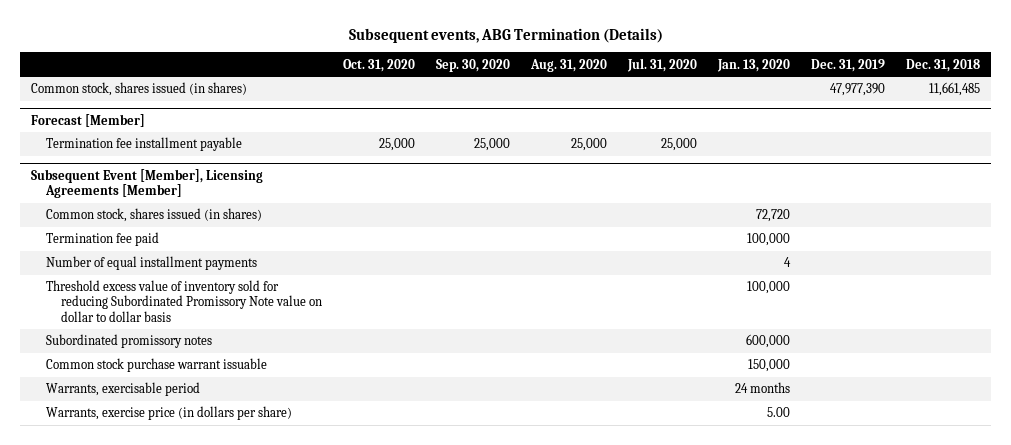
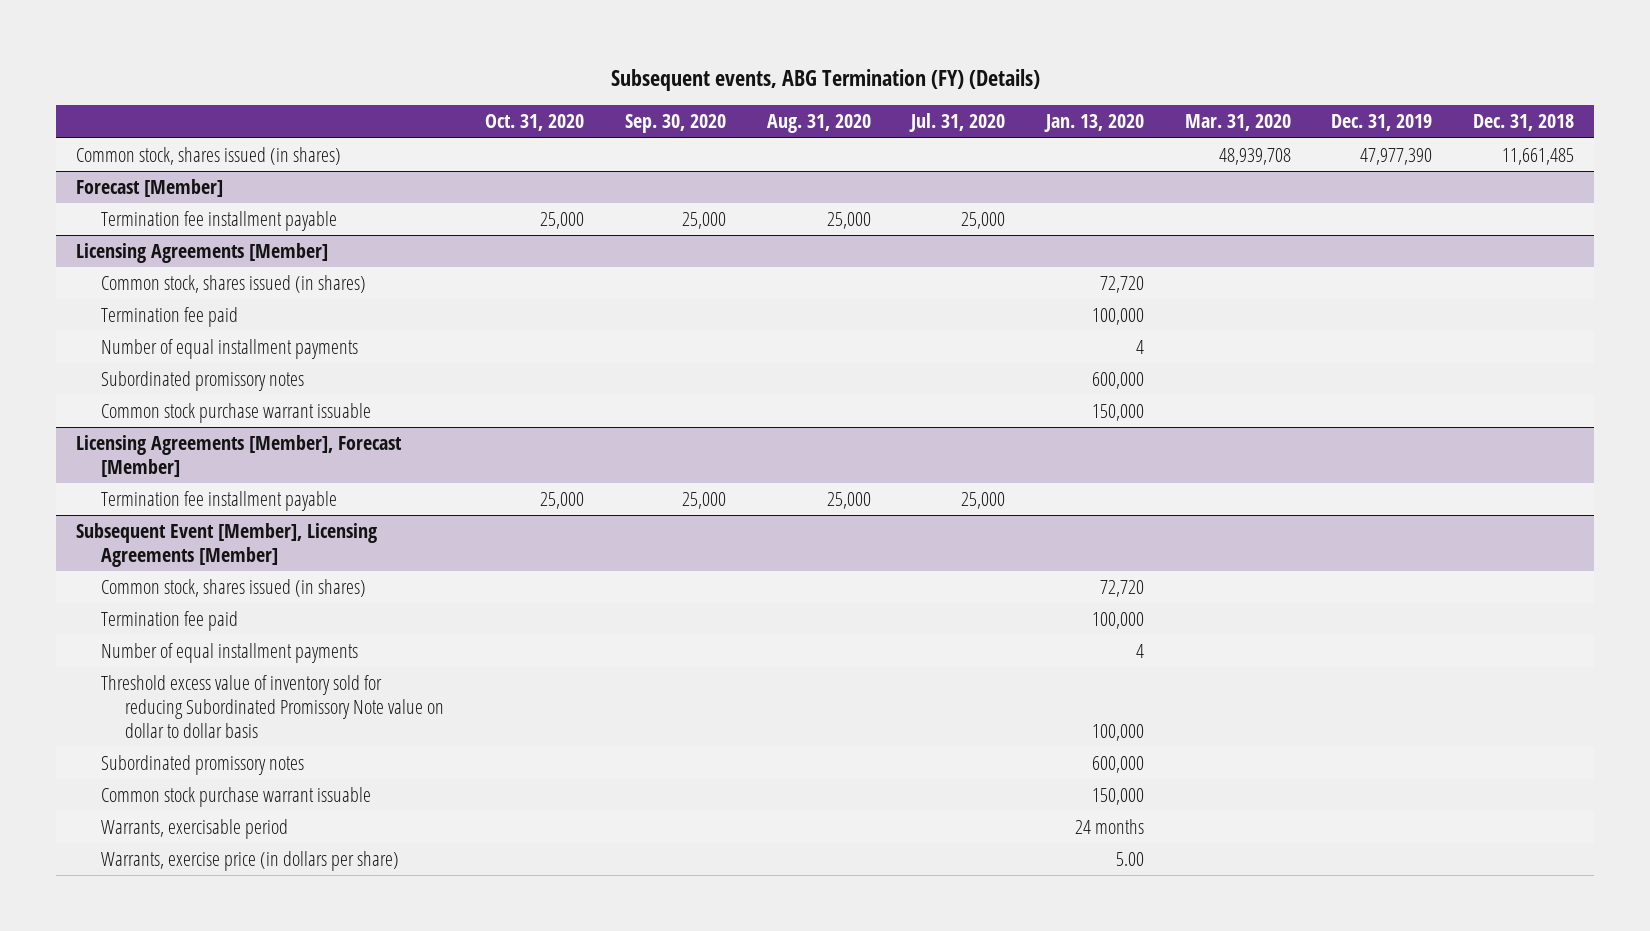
[348,27,663,43] Subsequent events, ABG Termination (Details) -> [611,69,1041,92] Subsequent events, ABG Termination (FY) (Details)
none -> [1184,114,1291,132] Mar. 31, 2020
none -> [76,242,329,263] Licensing Agreements [Member]
none -> [100,274,366,293] Common stock, shares issued (in shares)
none -> [100,306,238,327] Termination fee paid
none -> [100,338,358,359] Number of equal installment payments
none -> [100,370,304,391] Subordinated promissory notes
none -> [100,402,371,423] Common stock purchase warrant issuable
none -> [76,434,403,477] Licensing Agreements [Member], Forecast [Member]
none -> [100,490,337,511] Termination fee installment payable

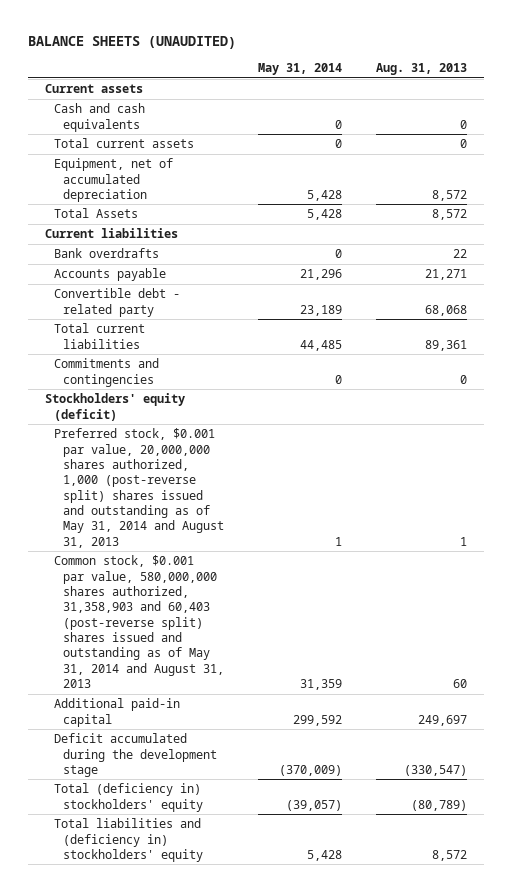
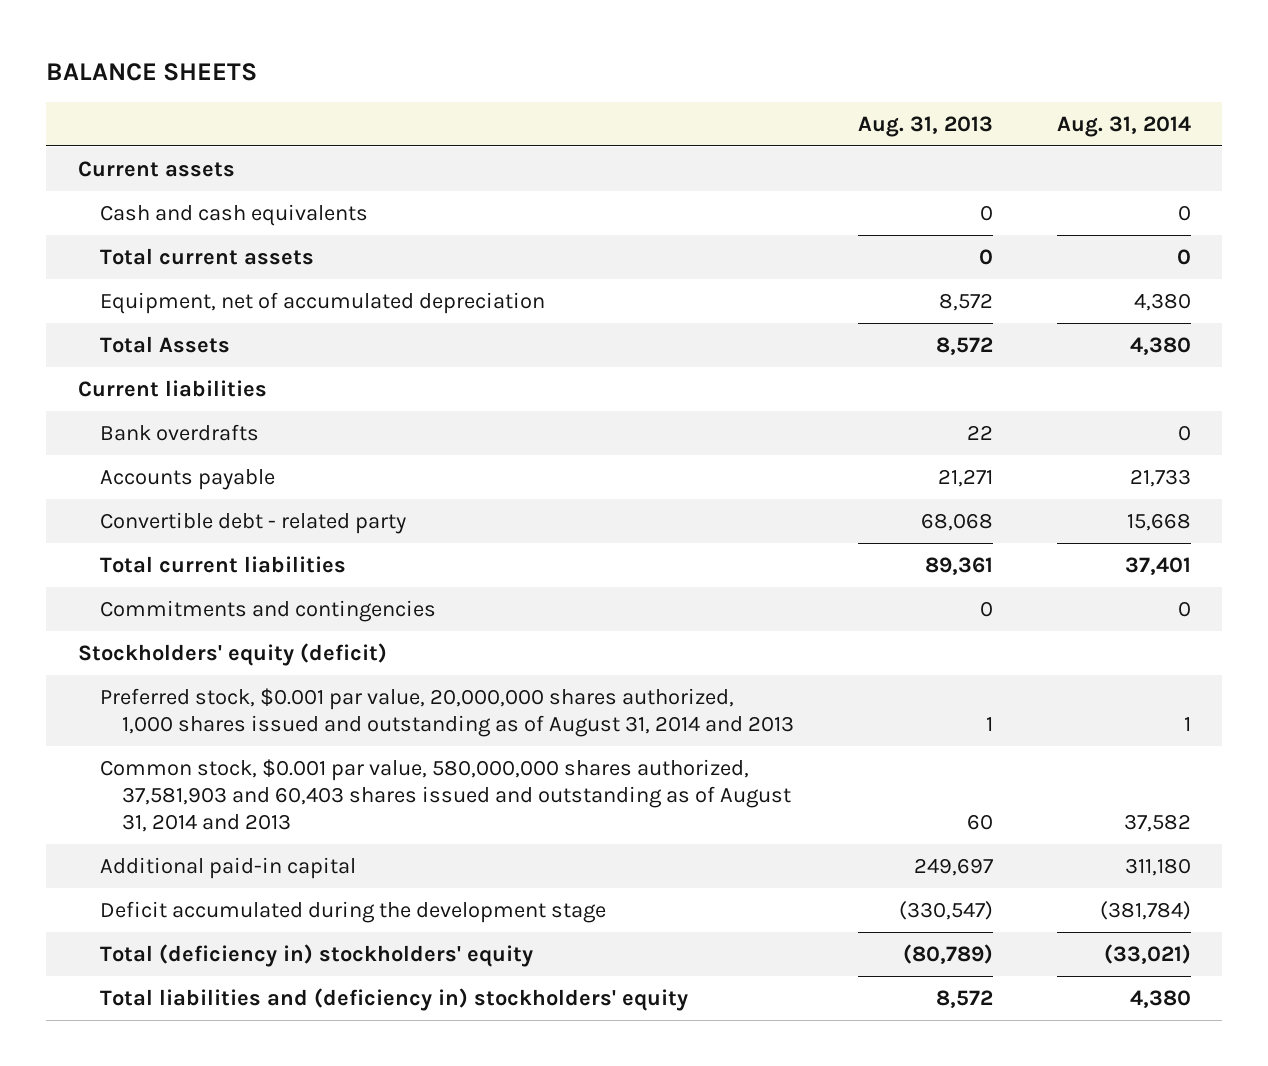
[27,36,236,50] BALANCE SHEETS (UNAUDITED) -> [45,62,257,81] BALANCE SHEETS
[257,63,342,76] May 31, 2014 -> none
none -> [1056,115,1191,137] Aug. 31, 2014
[53,428,224,548] Preferred stock, $0.001 par value, 20,000,000 shares authorized, 1,000 (post-reverse split) shares issued and outstanding as of May 31, 2014 and August 31, 2013 -> [99,687,794,738] Preferred stock, $0.001 par value, 20,000,000 shares authorized, 1,000 shares issued and outstanding as of August 31, 2014 and 2013
[53,555,224,689] Common stock, $0.001 par value, 580,000,000 shares authorized, 31,358,903 and 60,403 (post-reverse split) shares issued and outstanding as of May 31, 2014 and August 31, 2013 -> [99,758,791,833] Common stock, $0.001 par value, 580,000,000 shares authorized, 37,581,903 and 60,403 shares issued and outstanding as of August 31, 2014 and 2013

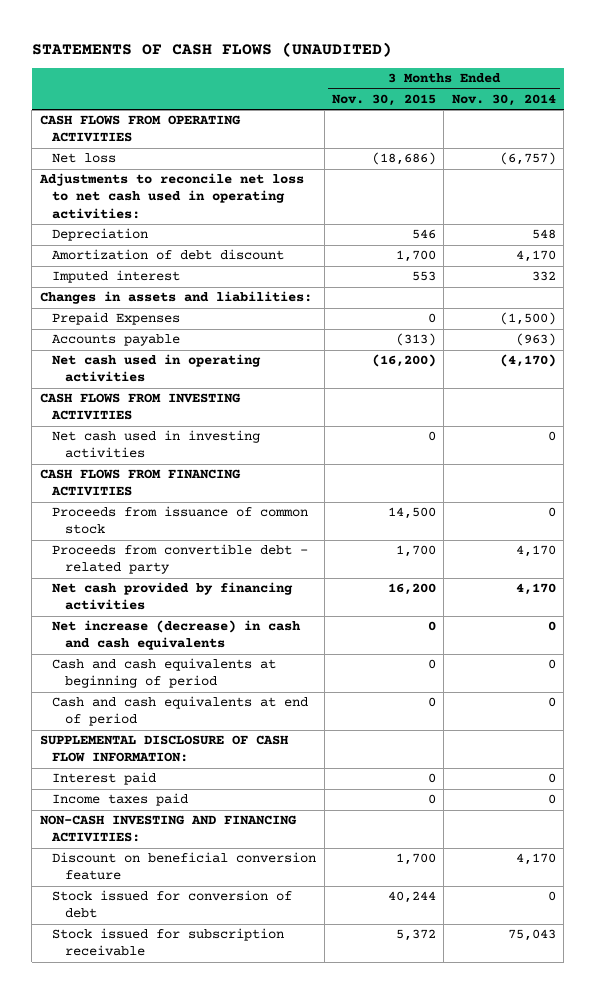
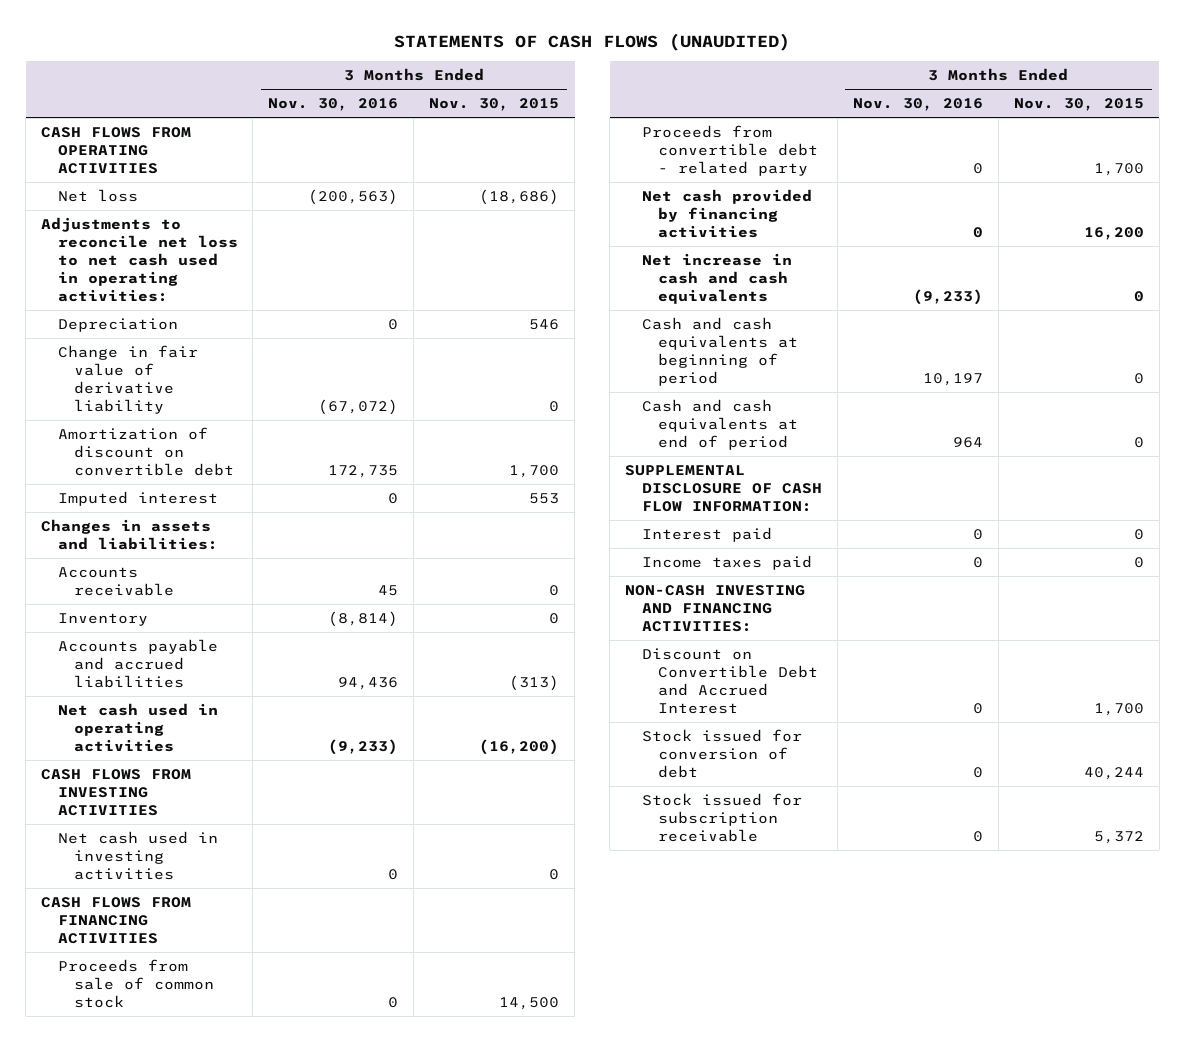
[451,94,556,107] Nov. 30, 2014 -> none
none -> [268,98,399,112] Nov. 30, 2016
none -> [57,344,198,415] Change in fair value of derivative liability
[52,249,285,261] Amortization of debt discount -> [57,426,235,477] Amortization of discount on convertible debt
[52,312,181,326] Prepaid Expenses -> none
none -> [57,566,175,596] Accounts receivable
none -> [57,612,148,626] Inventory
[52,334,181,347] Accounts payable -> [57,638,218,689] Accounts payable and accrued liabilities
[52,506,309,535] Proceeds from issuance of common stock -> [57,958,215,1009] Proceeds from sale of common stock
[52,620,302,651] Net increase (decrease) in cash and cash equivalents -> [641,252,792,305] Net increase in cash and cash equivalents
[52,852,317,881] Discount on beneficial conversion feature -> [641,647,819,715] Discount on Convertible Debt and Accrued Interest

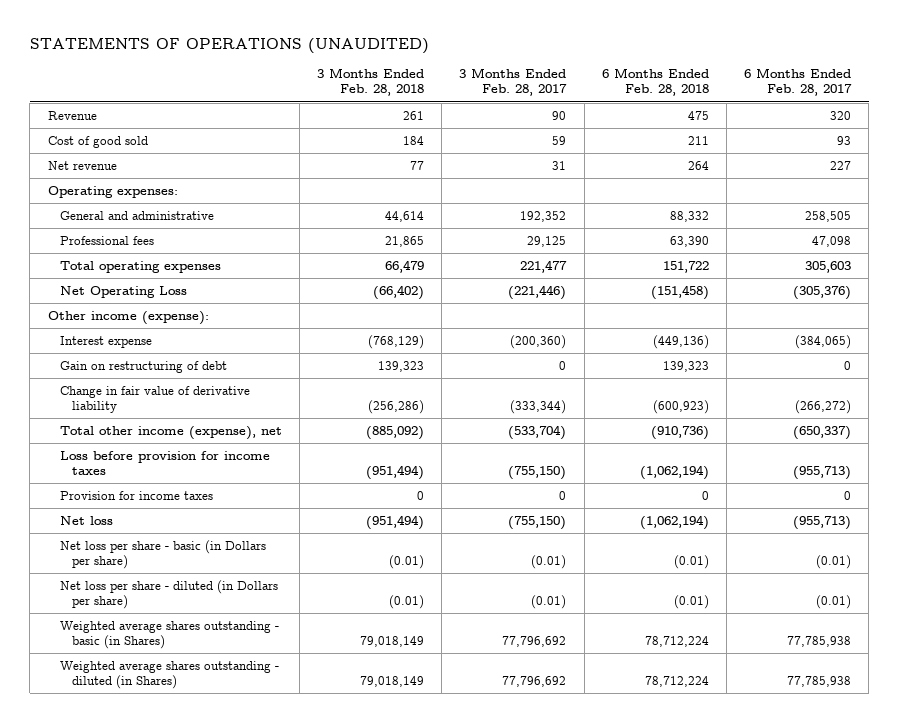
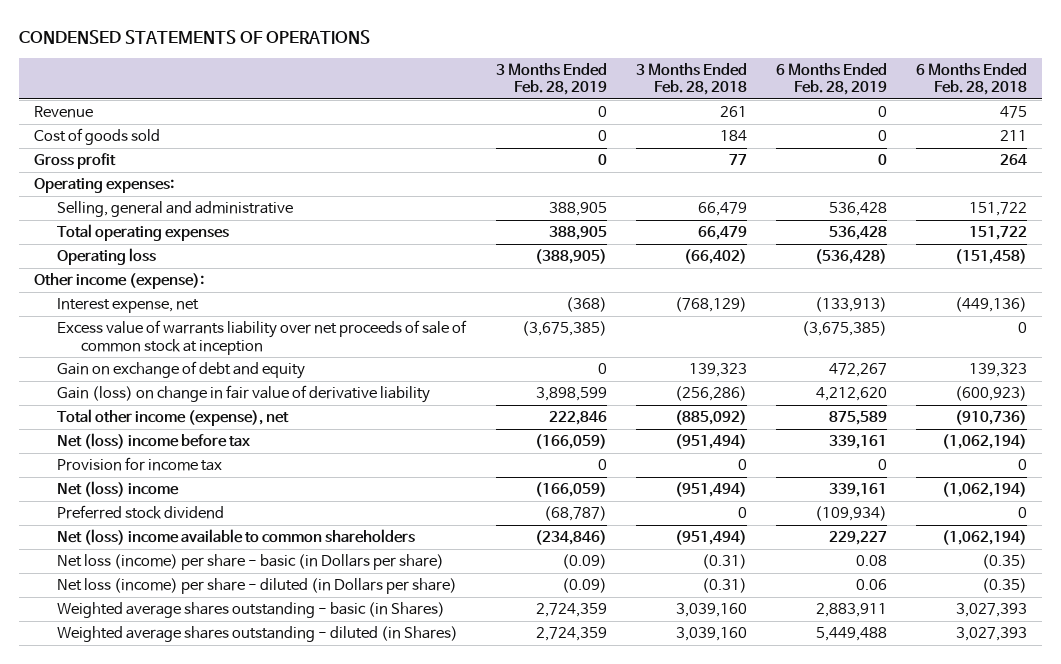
[29,38,429,55] STATEMENTS OF OPERATIONS (UNAUDITED) -> [19,29,371,44] CONDENSED STATEMENTS OF OPERATIONS
[459,68,568,97] 3 Months Ended Feb. 28, 2017 -> none
[744,68,853,97] 6 Months Ended Feb. 28, 2017 -> none
none -> [495,62,607,96] 3 Months Ended Feb. 28, 2019
none -> [776,62,888,96] 6 Months Ended Feb. 28, 2019
[47,135,148,148] Cost of good sold -> [33,128,160,146] Cost of goods sold
[47,160,117,170] Net revenue -> [33,153,116,170] Gross profit
[59,235,154,245] Professional fees -> none
[59,210,214,220] General and administrative -> [57,201,294,218] Selling, general and administrative
[385,210,425,222] 44,614 -> [697,202,747,217] 66,479
[669,210,709,222] 88,332 -> [969,202,1028,217] 151,722
[59,285,187,298] Net Operating Loss -> [57,248,157,266] Operating loss
[59,335,152,348] Interest expense -> [57,298,200,314] Interest expense, net
none -> [57,320,468,355] Excess value of warrants liability over net proceeds of sale of common stock at inception
[59,360,227,373] Gain on restructuring of debt -> [57,361,306,380] Gain on exchange of debt and equity
[59,385,250,413] Change in fair value of derivative liability -> [57,385,431,404] Gain (loss) on change in fair value of derivative liability
[59,450,270,475] Loss before provision for income taxes -> [57,433,251,450] Net (loss) income before tax
[59,490,213,500] Provision for income taxes -> [57,457,223,472] Provision for income tax
[59,515,113,525] Net loss -> [57,481,180,498] Net (loss) income
none -> [57,505,225,520] Preferred stock dividend
none -> [57,529,416,546] Net (loss) income available to common shareholders
[59,539,266,569] Net loss per share - basic (in Dollars per share) -> [57,554,445,571] Net loss (income) per share - basic (in Dollars per share)
[389,554,425,569] (0.01) -> [701,554,747,570] (0.31)
[673,554,709,569] (0.01) -> [982,554,1028,570] (0.35)
[59,579,278,609] Net loss per share - diluted (in Dollars per share) -> [57,578,458,595] Net loss (income) per share - diluted (in Dollars per share)
[389,594,425,609] (0.01) -> [701,578,747,594] (0.31)
[673,594,709,609] (0.01) -> [982,578,1028,594] (0.35)
[360,635,425,647] 79,018,149 -> [675,603,747,618] 3,039,160
[644,635,709,647] 78,712,224 -> [956,603,1028,618] 3,027,393
[360,675,425,687] 79,018,149 -> [675,627,747,642] 3,039,160
[644,675,709,687] 78,712,224 -> [956,627,1028,642] 3,027,393

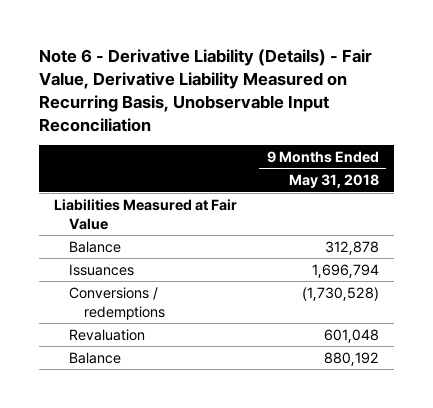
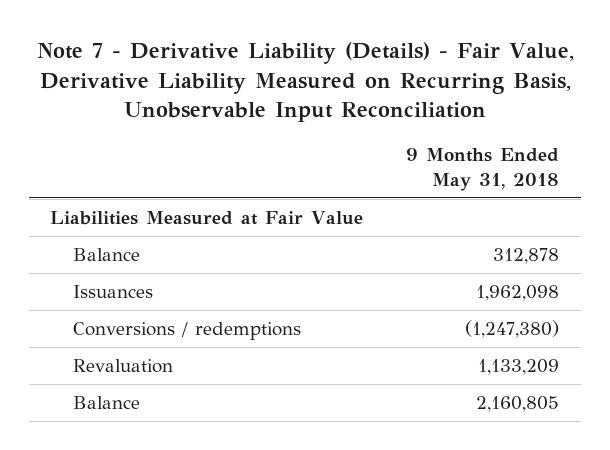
[39,49,373,132] Note 6 - Derivative Liability (Details) - Fair Value, Derivative Liability Measured on Recurring Basis, Unobservable Input Reconciliation -> [36,42,574,123] Note 7 - Derivative Liability (Details) - Fair Value, Derivative Liability Measured on Recurring Basis, Unobservable Input Reconciliation
[311,263,379,278] 1,696,794 -> [476,285,560,302] 1,962,098
[301,286,379,301] (1,730,528) -> [465,320,560,339] (1,247,380)
[323,328,379,343] 601,048 -> [478,359,560,376] 1,133,209
[323,351,379,366] 880,192 -> [476,396,560,413] 2,160,805

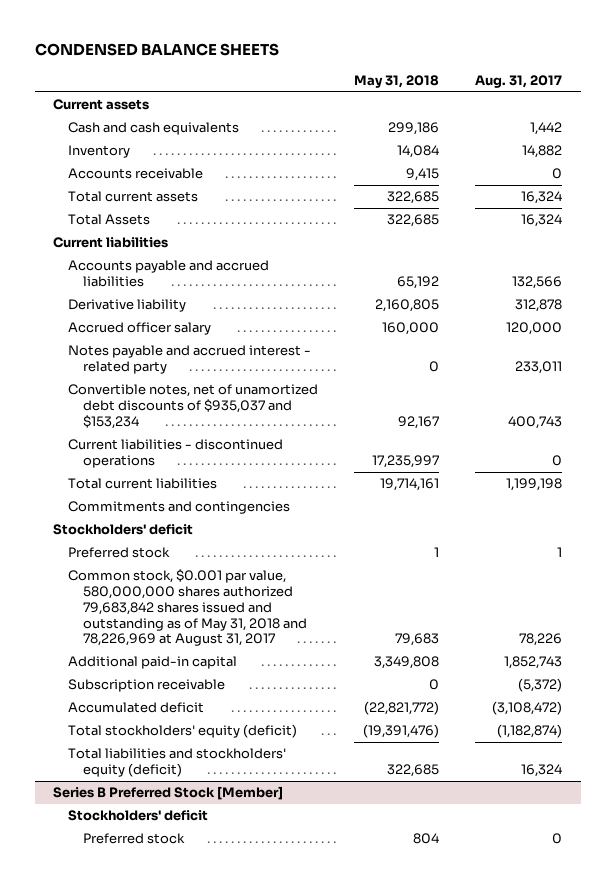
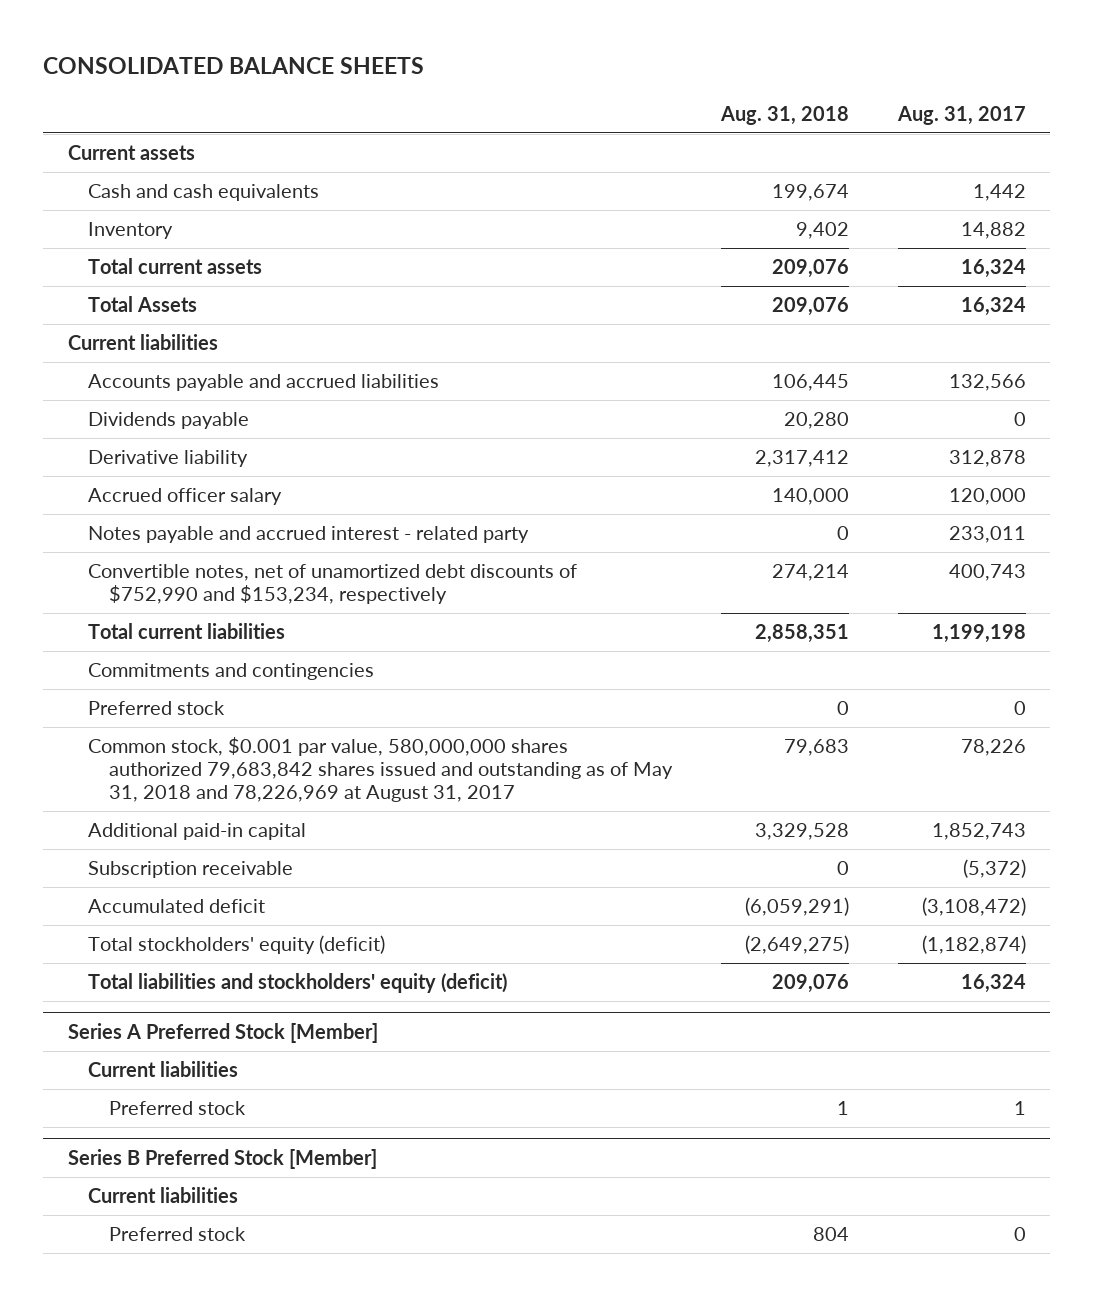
[35,43,280,57] CONDENSED BALANCE SHEETS -> [43,57,425,75] CONSOLIDATED BALANCE SHEETS
[354,74,440,88] May 31, 2018 -> none
none -> [719,105,849,125] Aug. 31, 2018
[68,168,204,180] Accounts receivable -> none
none -> [88,412,250,430] Dividends payable
[68,439,284,469] Current liabilities - discontinued operations -> none
[68,384,319,429] Convertible notes, net of unamortized debt discounts of $935,037 and $153,234 -> [88,564,578,605] Convertible notes, net of unamortized debt discounts of $752,990 and $153,234, respectively
[53,524,194,536] Stockholders' deficit -> none
[557,547,563,558] 1 -> [1013,701,1026,716] 0
none -> [67,1022,378,1043] Series A Preferred Stock [Member]
none -> [88,1061,239,1078] Current liabilities
none -> [108,1101,246,1116] Preferred stock
[68,810,209,822] Stockholders' deficit -> none
none -> [88,1187,239,1204] Current liabilities

